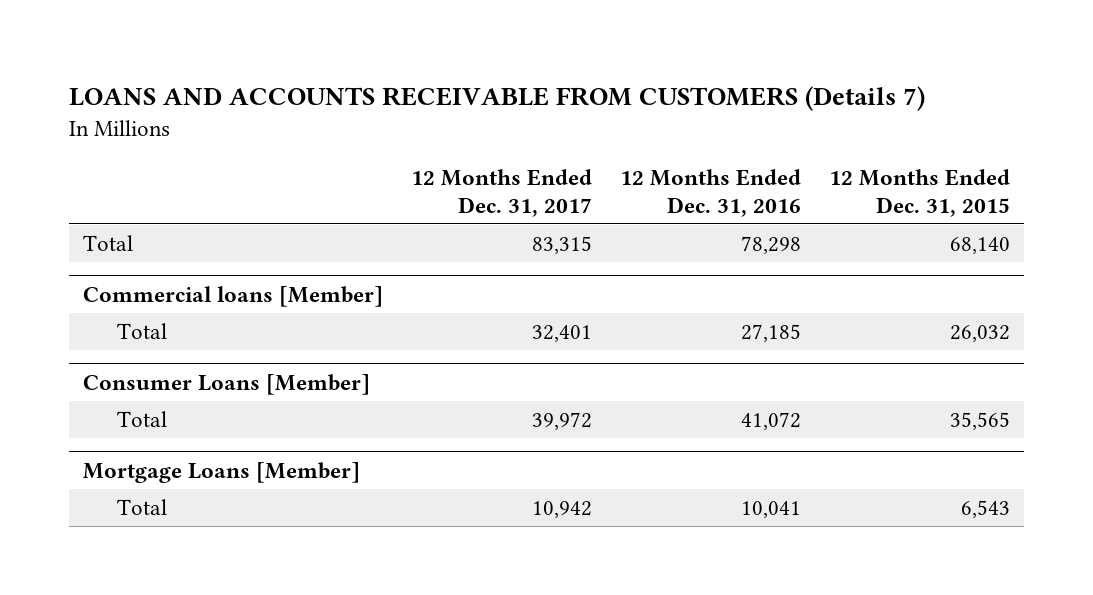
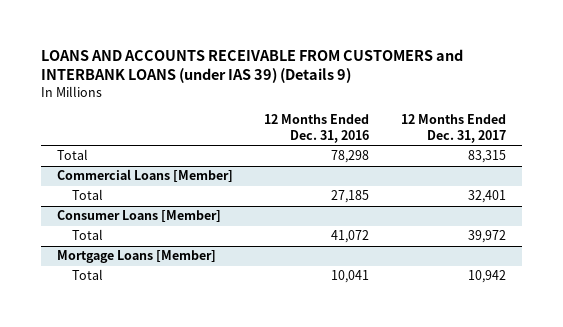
[69,86,926,112] LOANS AND ACCOUNTS RECEIVABLE FROM CUSTOMERS (Details 7) -> [41,48,464,84] LOANS AND ACCOUNTS RECEIVABLE FROM CUSTOMERS and INTERBANK LOANS (under IAS 39) (Details 9)
[829,169,1011,217] 12 Months Ended Dec. 31, 2015 -> none
[83,285,384,307] Commercial loans [Member] -> [56,169,233,183] Commercial Loans [Member]

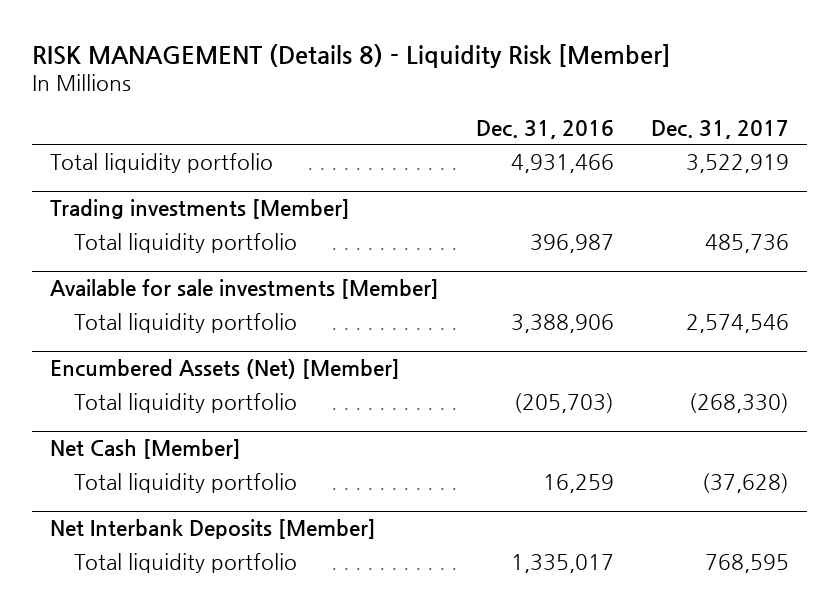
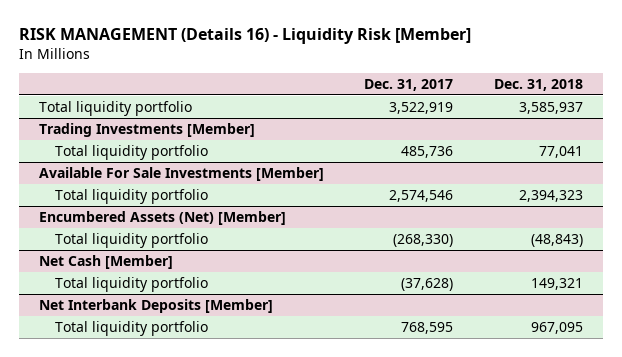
[31,44,671,69] RISK MANAGEMENT (Details 8) - Liquidity Risk [Member] -> [18,28,471,45] RISK MANAGEMENT (Details 16) - Liquidity Risk [Member]
[475,119,614,139] Dec. 31, 2016 -> none
none -> [493,78,583,91] Dec. 31, 2018
[50,199,351,220] Trading investments [Member] -> [39,122,256,137] Trading Investments [Member]
[50,279,440,300] Available for sale investments [Member] -> [39,166,325,181] Available For Sale Investments [Member]

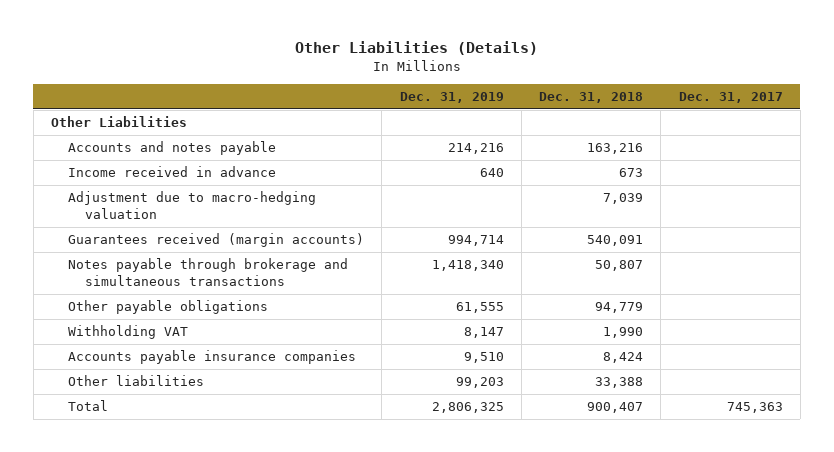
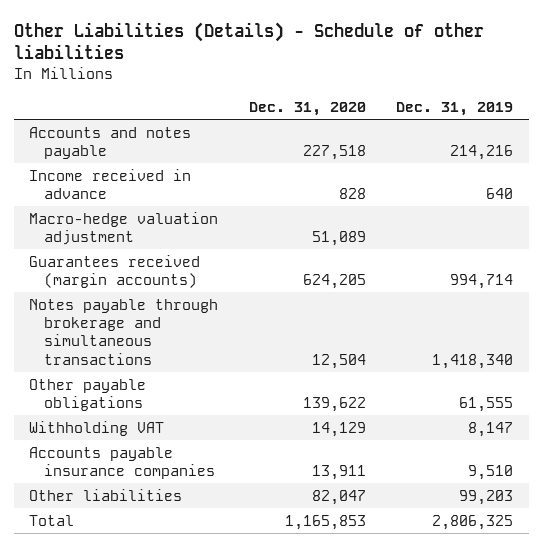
[294,41,538,56] Other Liabilities (Details) -> [13,21,484,60] Other Liabilities (Details) - Schedule of other liabilities
[539,91,644,103] Dec. 31, 2018 -> none
[678,91,783,103] Dec. 31, 2017 -> none
none -> [248,101,366,116] Dec. 31, 2020
[51,116,188,128] Other Liabilities -> none
[67,191,316,219] Adjustment due to macro-hedging valuation -> [29,211,219,246] Macro-hedge valuation adjustment

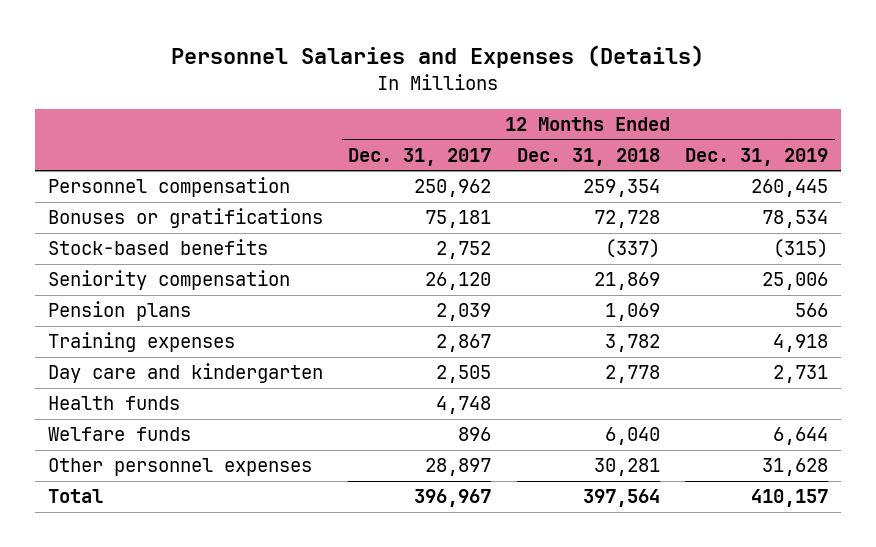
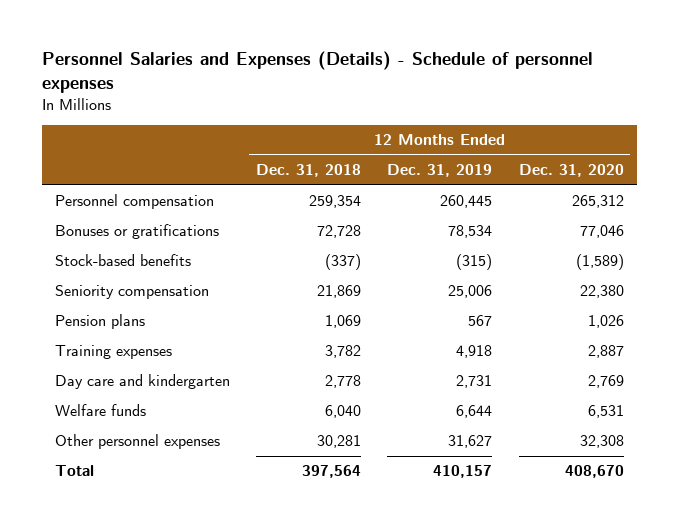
[171,45,705,69] Personnel Salaries and Expenses (Details) -> [41,51,593,94] Personnel Salaries and Expenses (Details) - Schedule of personnel expenses
[348,147,492,166] Dec. 31, 2017 -> none
none -> [518,164,624,178] Dec. 31, 2020
[795,303,829,318] 566 -> [468,315,493,327] 567
[47,396,180,411] Health funds -> none
[762,458,829,477] 31,628 -> [448,435,493,449] 31,627

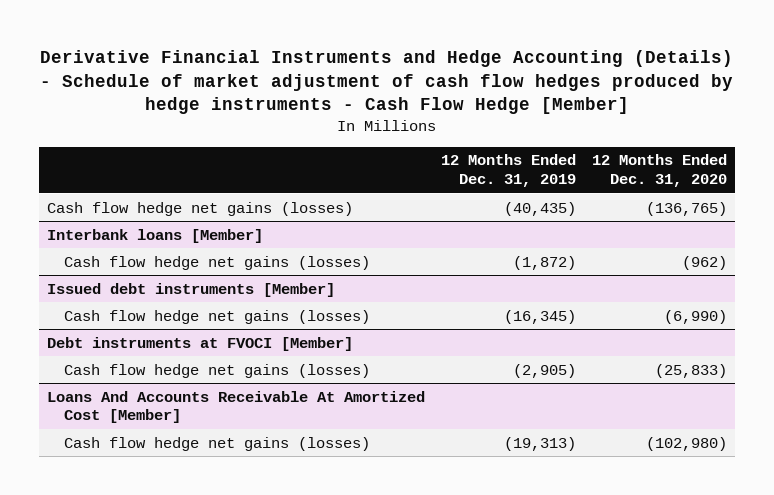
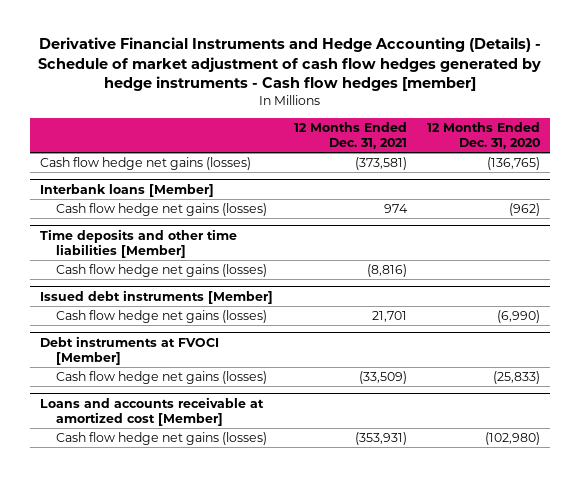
[40,49,734,115] Derivative Financial Instruments and Hedge Accounting (Details) - Schedule of market adjustment of cash flow hedges produced by hedge instruments - Cash Flow Hedge [Member] -> [38,37,542,92] Derivative Financial Instruments and Hedge Accounting (Details) - Schedule of market adjustment of cash flow hedges generated by hedge instruments - Cash flow hedges [member]
[441,154,577,188] 12 Months Ended Dec. 31, 2019 -> none
none -> [293,121,407,150] 12 Months Ended Dec. 31, 2021
none -> [40,228,238,259] Time deposits and other time liabilities [Member]
none -> [56,263,268,277] Cash flow hedge net gains (losses)
[46,390,425,424] Loans And Accounts Receivable At Amortized Cost [Member] -> [40,396,265,427] Loans and accounts receivable at amortized cost [Member]

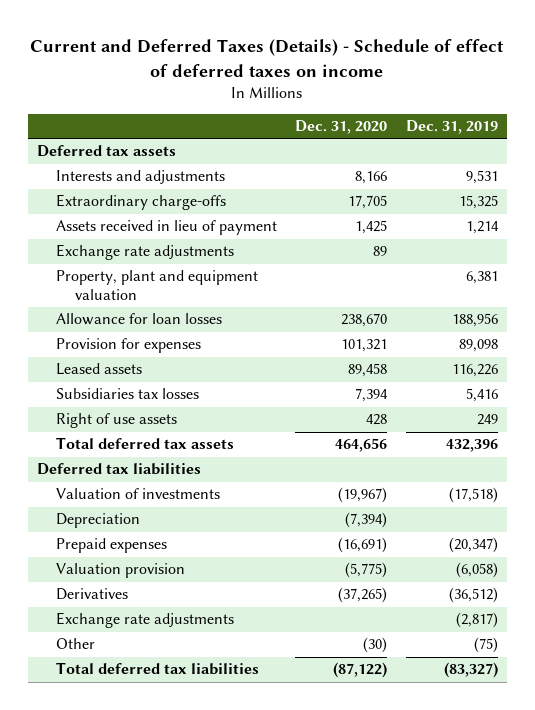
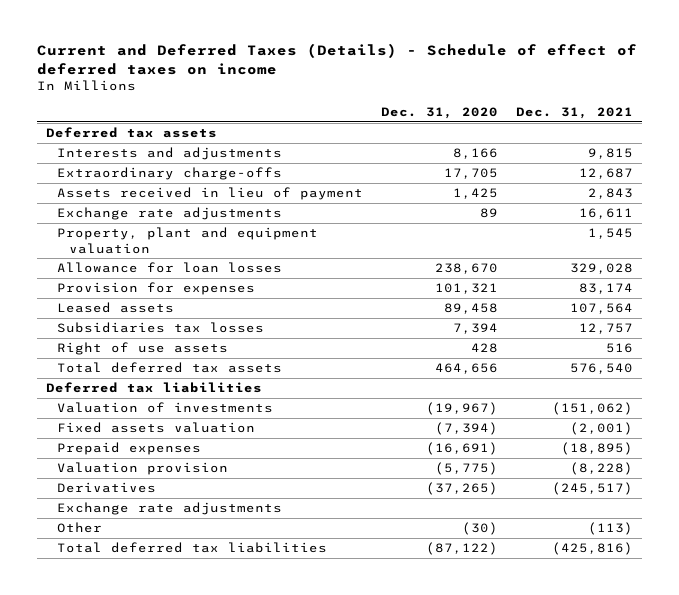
[406,120,499,135] Dec. 31, 2019 -> none
none -> [515,106,633,119] Dec. 31, 2021
[55,513,140,529] Depreciation -> [57,422,256,434] Fixed assets valuation

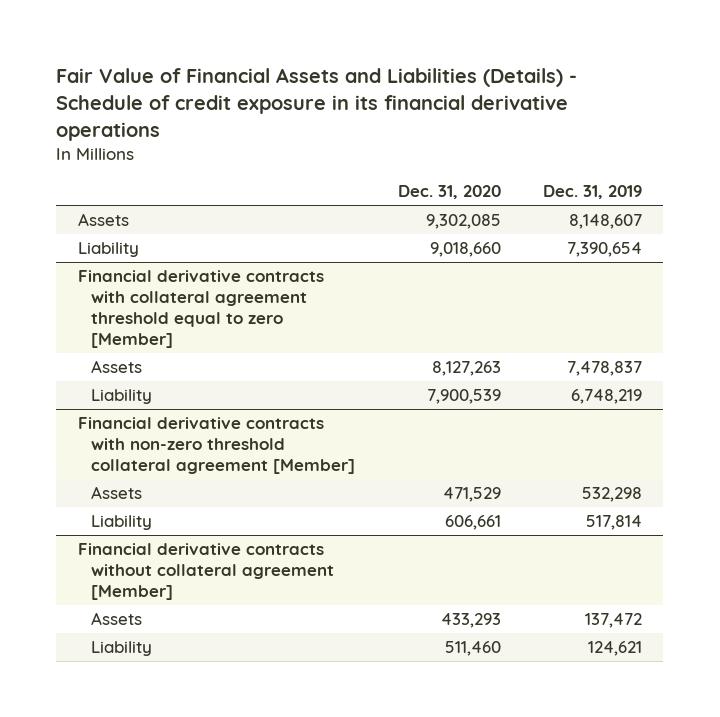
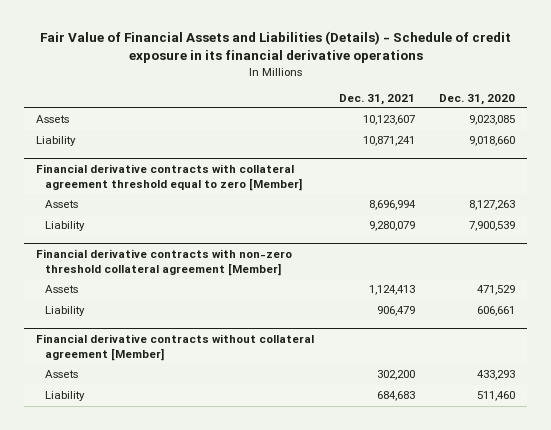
[542,185,642,200] Dec. 31, 2019 -> none
none -> [338,93,415,105] Dec. 31, 2021
[425,214,501,230] 9,302,085 -> [469,115,516,126] 9,023,085

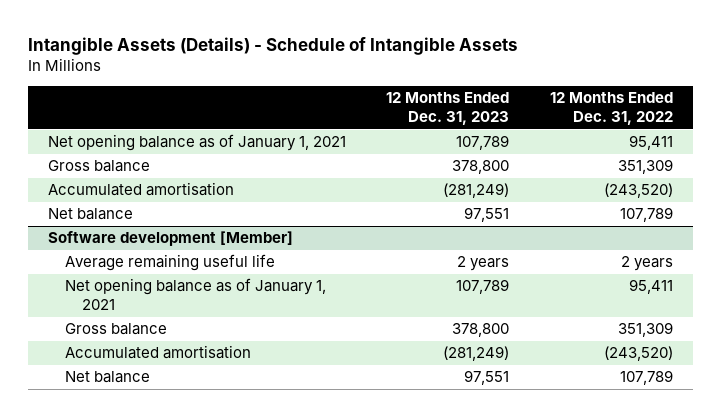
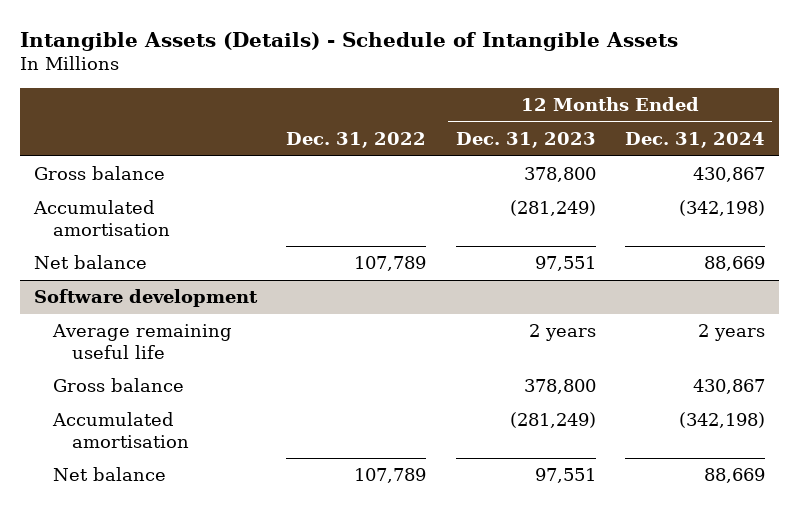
[549,92,673,126] 12 Months Ended Dec. 31, 2022 -> none
none -> [286,132,427,149] Dec. 31, 2022
none -> [624,132,765,149] Dec. 31, 2024
[48,134,347,152] Net opening balance as of January 1, 2021 -> none
[48,231,294,247] Software development [Member] -> [34,289,259,308] Software development
[65,278,327,311] Net opening balance as of January 1, 2021 -> none

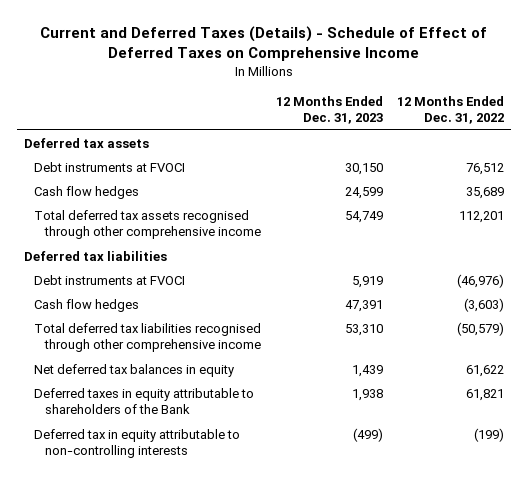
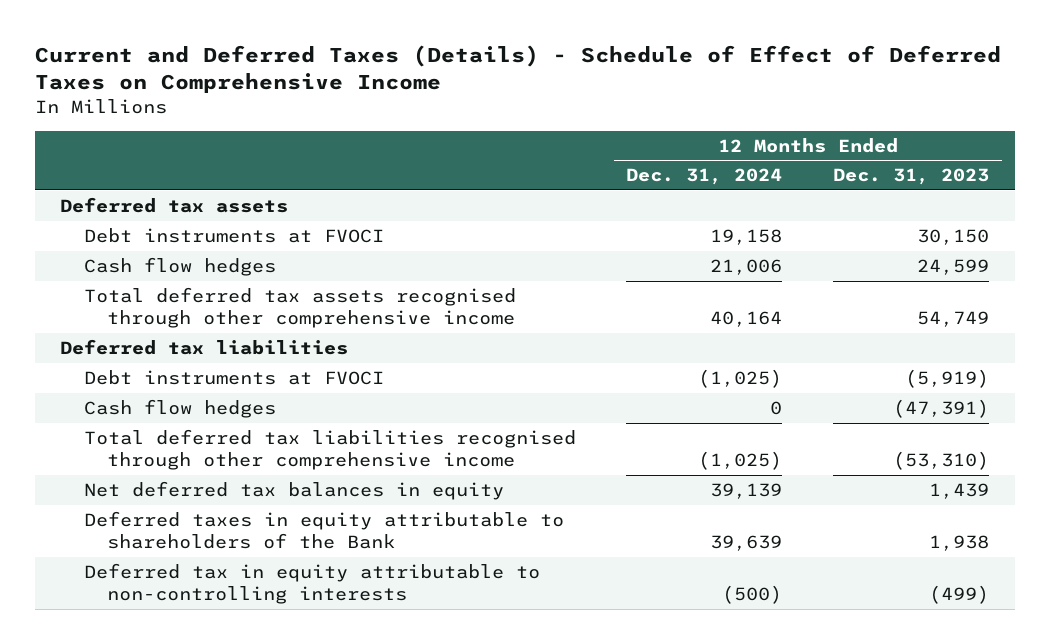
[396,95,504,125] 12 Months Ended Dec. 31, 2022 -> none
none -> [626,168,783,186] Dec. 31, 2024
[351,275,383,288] 5,919 -> [905,368,990,388] (5,919)
[344,299,383,312] 47,391 -> [893,398,990,418] (47,391)
[344,323,383,336] 53,310 -> [893,451,990,471] (53,310)

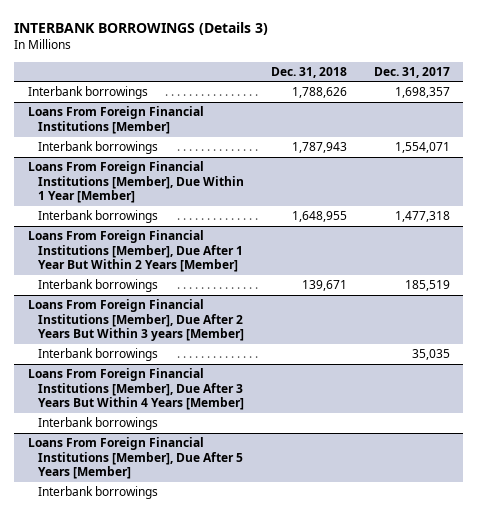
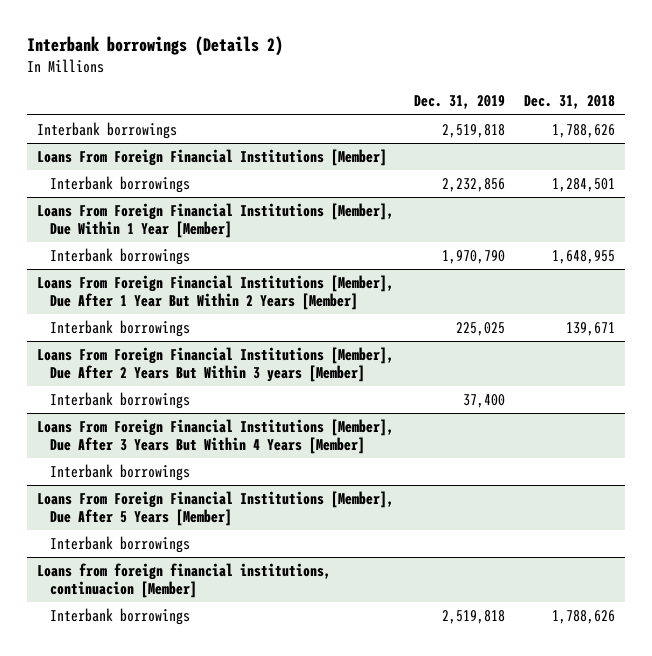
[14,22,269,36] INTERBANK BORROWINGS (Details 3) -> [26,35,283,56] Interbank borrowings (Details 2)
[373,66,450,78] Dec. 31, 2017 -> none
none -> [413,95,505,110] Dec. 31, 2019
[291,142,347,154] 1,787,943 -> [552,177,616,192] 1,284,501
none -> [36,562,331,599] Loans from foreign financial institutions, continuacion [Member]
none -> [49,607,190,625] Interbank borrowings

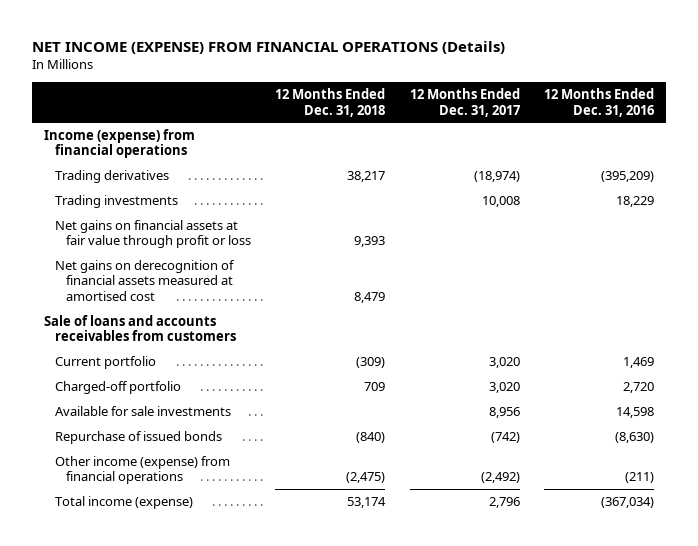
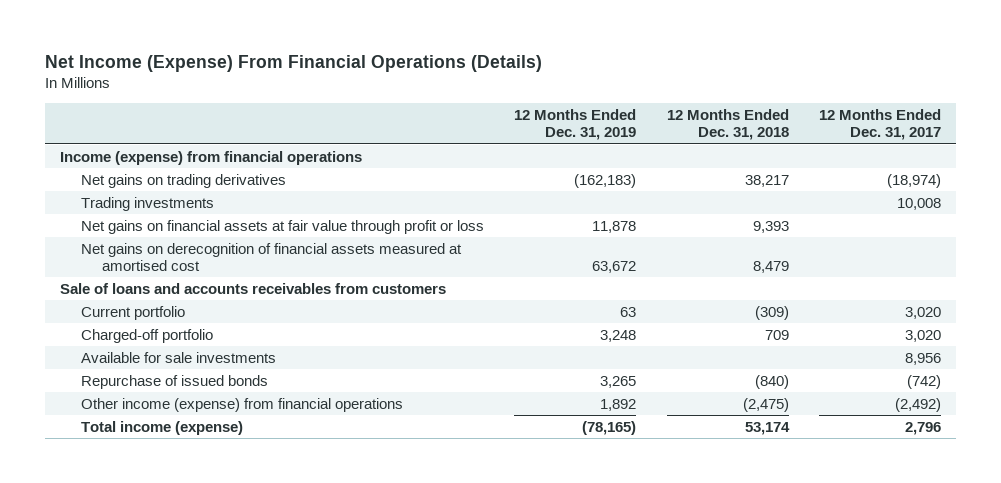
[31,40,505,54] NET INCOME (EXPENSE) FROM FINANCIAL OPERATIONS (Details) -> [44,55,542,73] Net Income (Expense) From Financial Operations (Details)
[543,88,654,117] 12 Months Ended Dec. 31, 2016 -> none
none -> [514,109,637,141] 12 Months Ended Dec. 31, 2019
[54,170,169,184] Trading derivatives -> [81,173,287,188] Net gains on trading derivatives

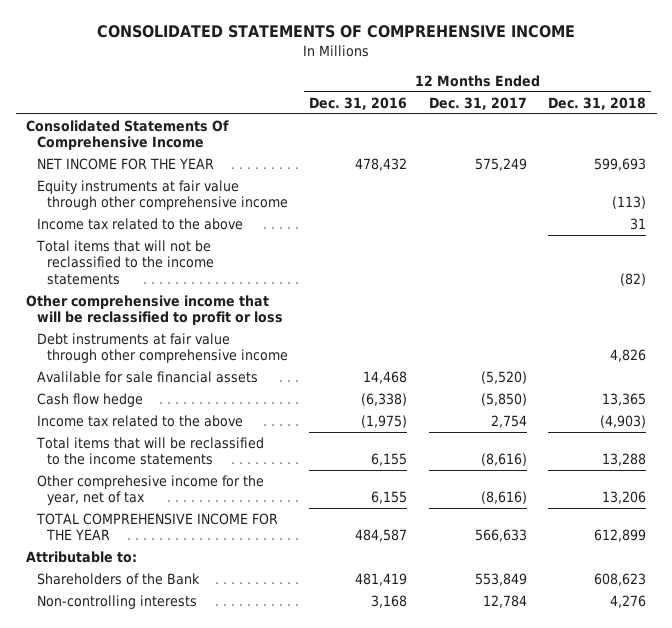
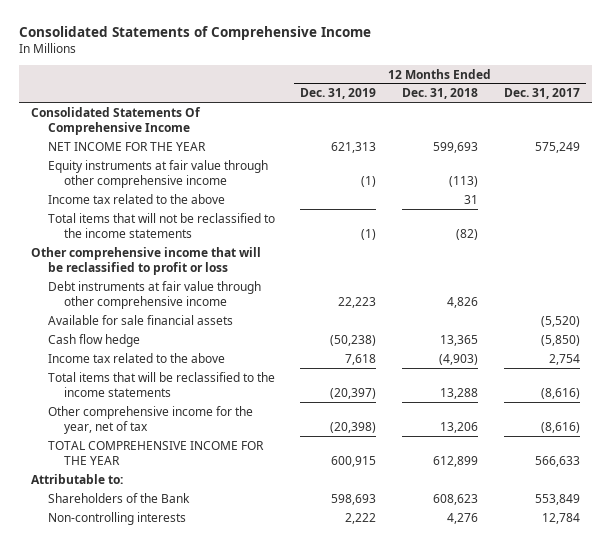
[97,25,576,39] CONSOLIDATED STATEMENTS OF COMPREHENSIVE INCOME -> [18,26,371,41] Consolidated Statements of Comprehensive Income
[309,96,408,110] Dec. 31, 2016 -> none
none -> [300,88,377,100] Dec. 31, 2019
[36,371,258,384] Avalilable for sale financial assets -> [47,314,233,325] Available for sale financial assets
[36,475,264,506] Other comprehesive income for the year, net of tax -> [47,405,253,434] Other comprehensive income for the year, net of tax

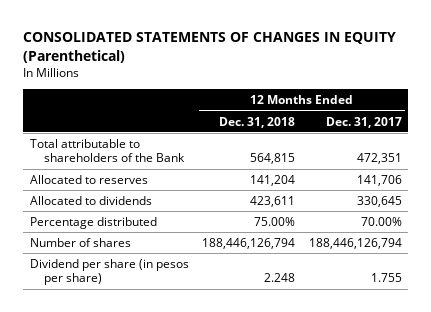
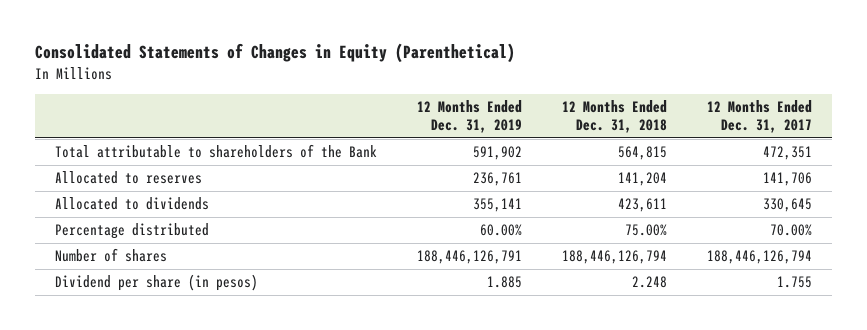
[22,31,396,63] CONSOLIDATED STATEMENTS OF CHANGES IN EQUITY (Parenthetical) -> [34,43,515,64] Consolidated Statements of Changes in Equity (Parenthetical)
none -> [417,100,523,133] 12 Months Ended Dec. 31, 2019
[29,259,189,286] Dividend per share (in pesos per share) -> [55,274,259,292] Dividend per share (in pesos)

